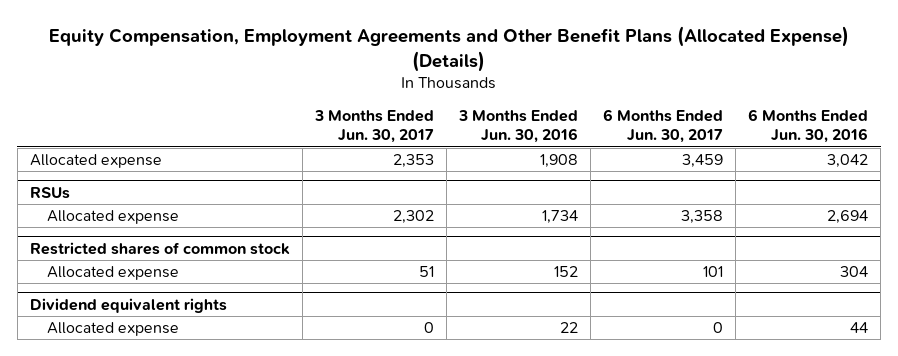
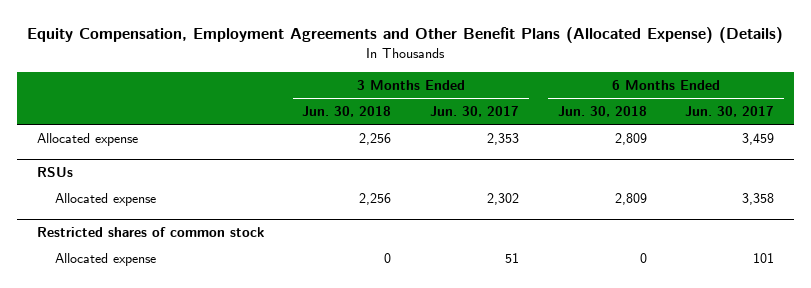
[457,110,578,144] 3 Months Ended Jun. 30, 2016 -> none
[748,109,869,144] 6 Months Ended Jun. 30, 2016 -> none
none -> [302,106,392,118] Jun. 30, 2018
none -> [557,106,647,118] Jun. 30, 2018
[29,297,227,313] Dividend equivalent rights -> none
[47,321,180,336] Allocated expense -> none

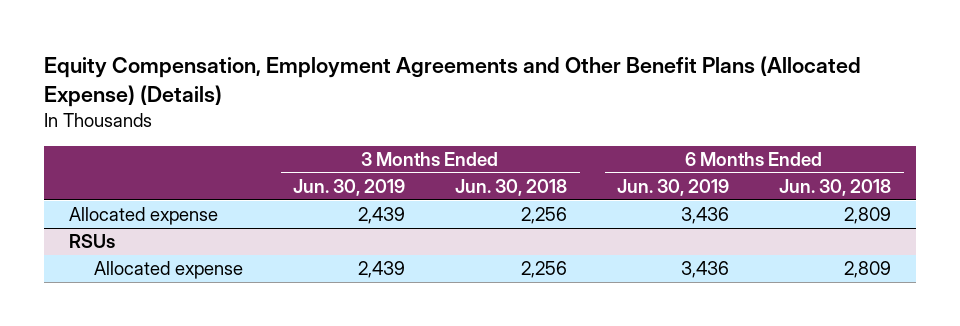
[429,106,519,118] Jun. 30, 2017 -> none
[685,106,775,118] Jun. 30, 2017 -> none
none -> [293,178,406,196] Jun. 30, 2019
none -> [617,178,730,196] Jun. 30, 2019
[36,227,264,238] Restricted shares of common stock -> none
[55,252,157,266] Allocated expense -> none

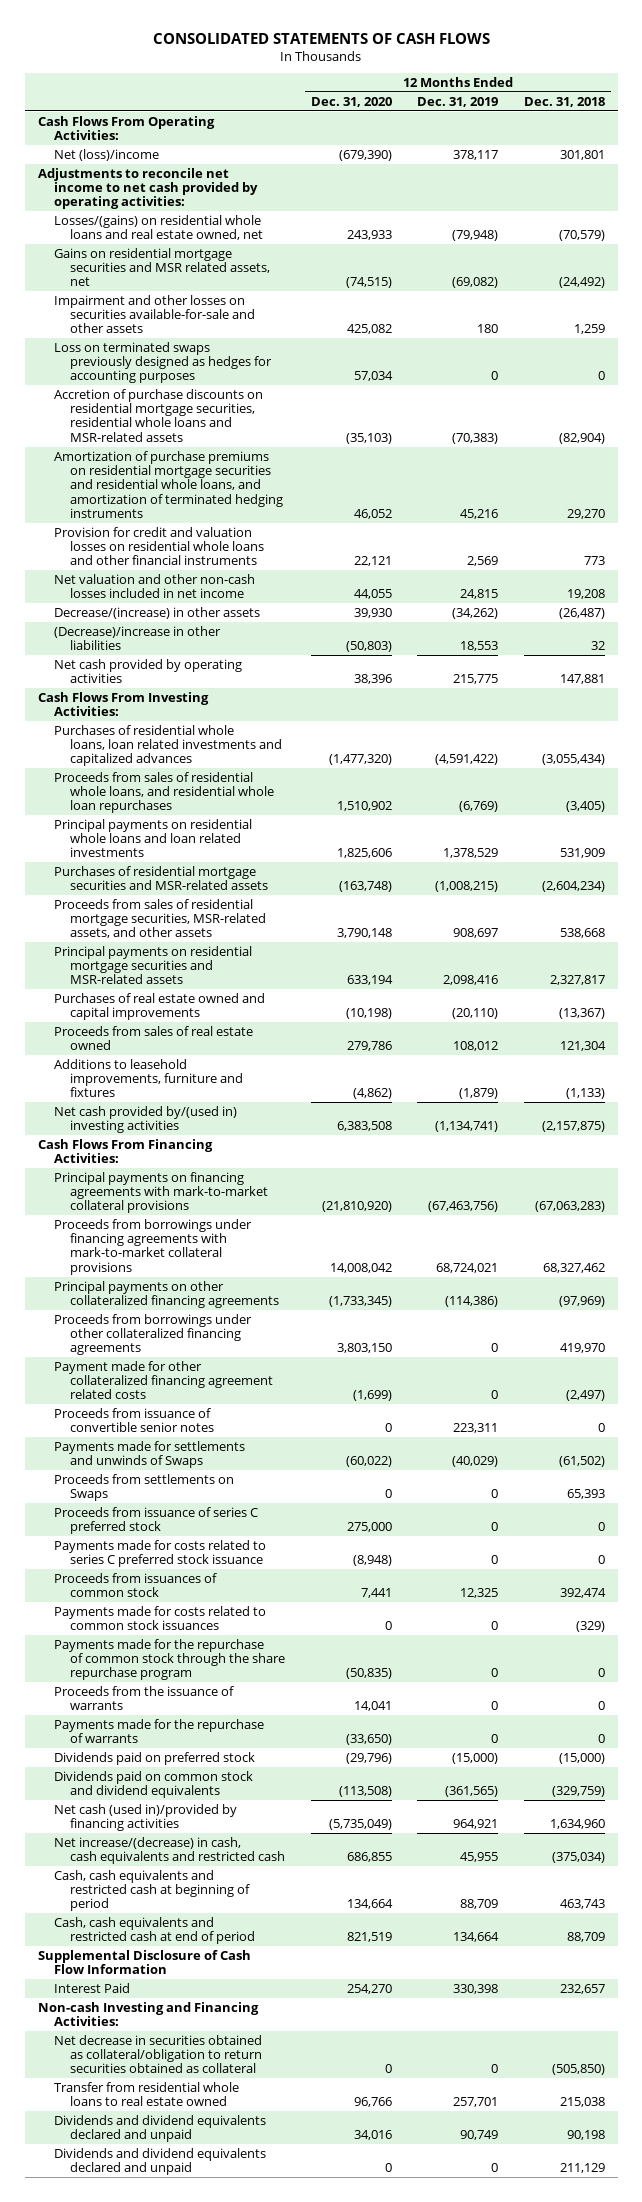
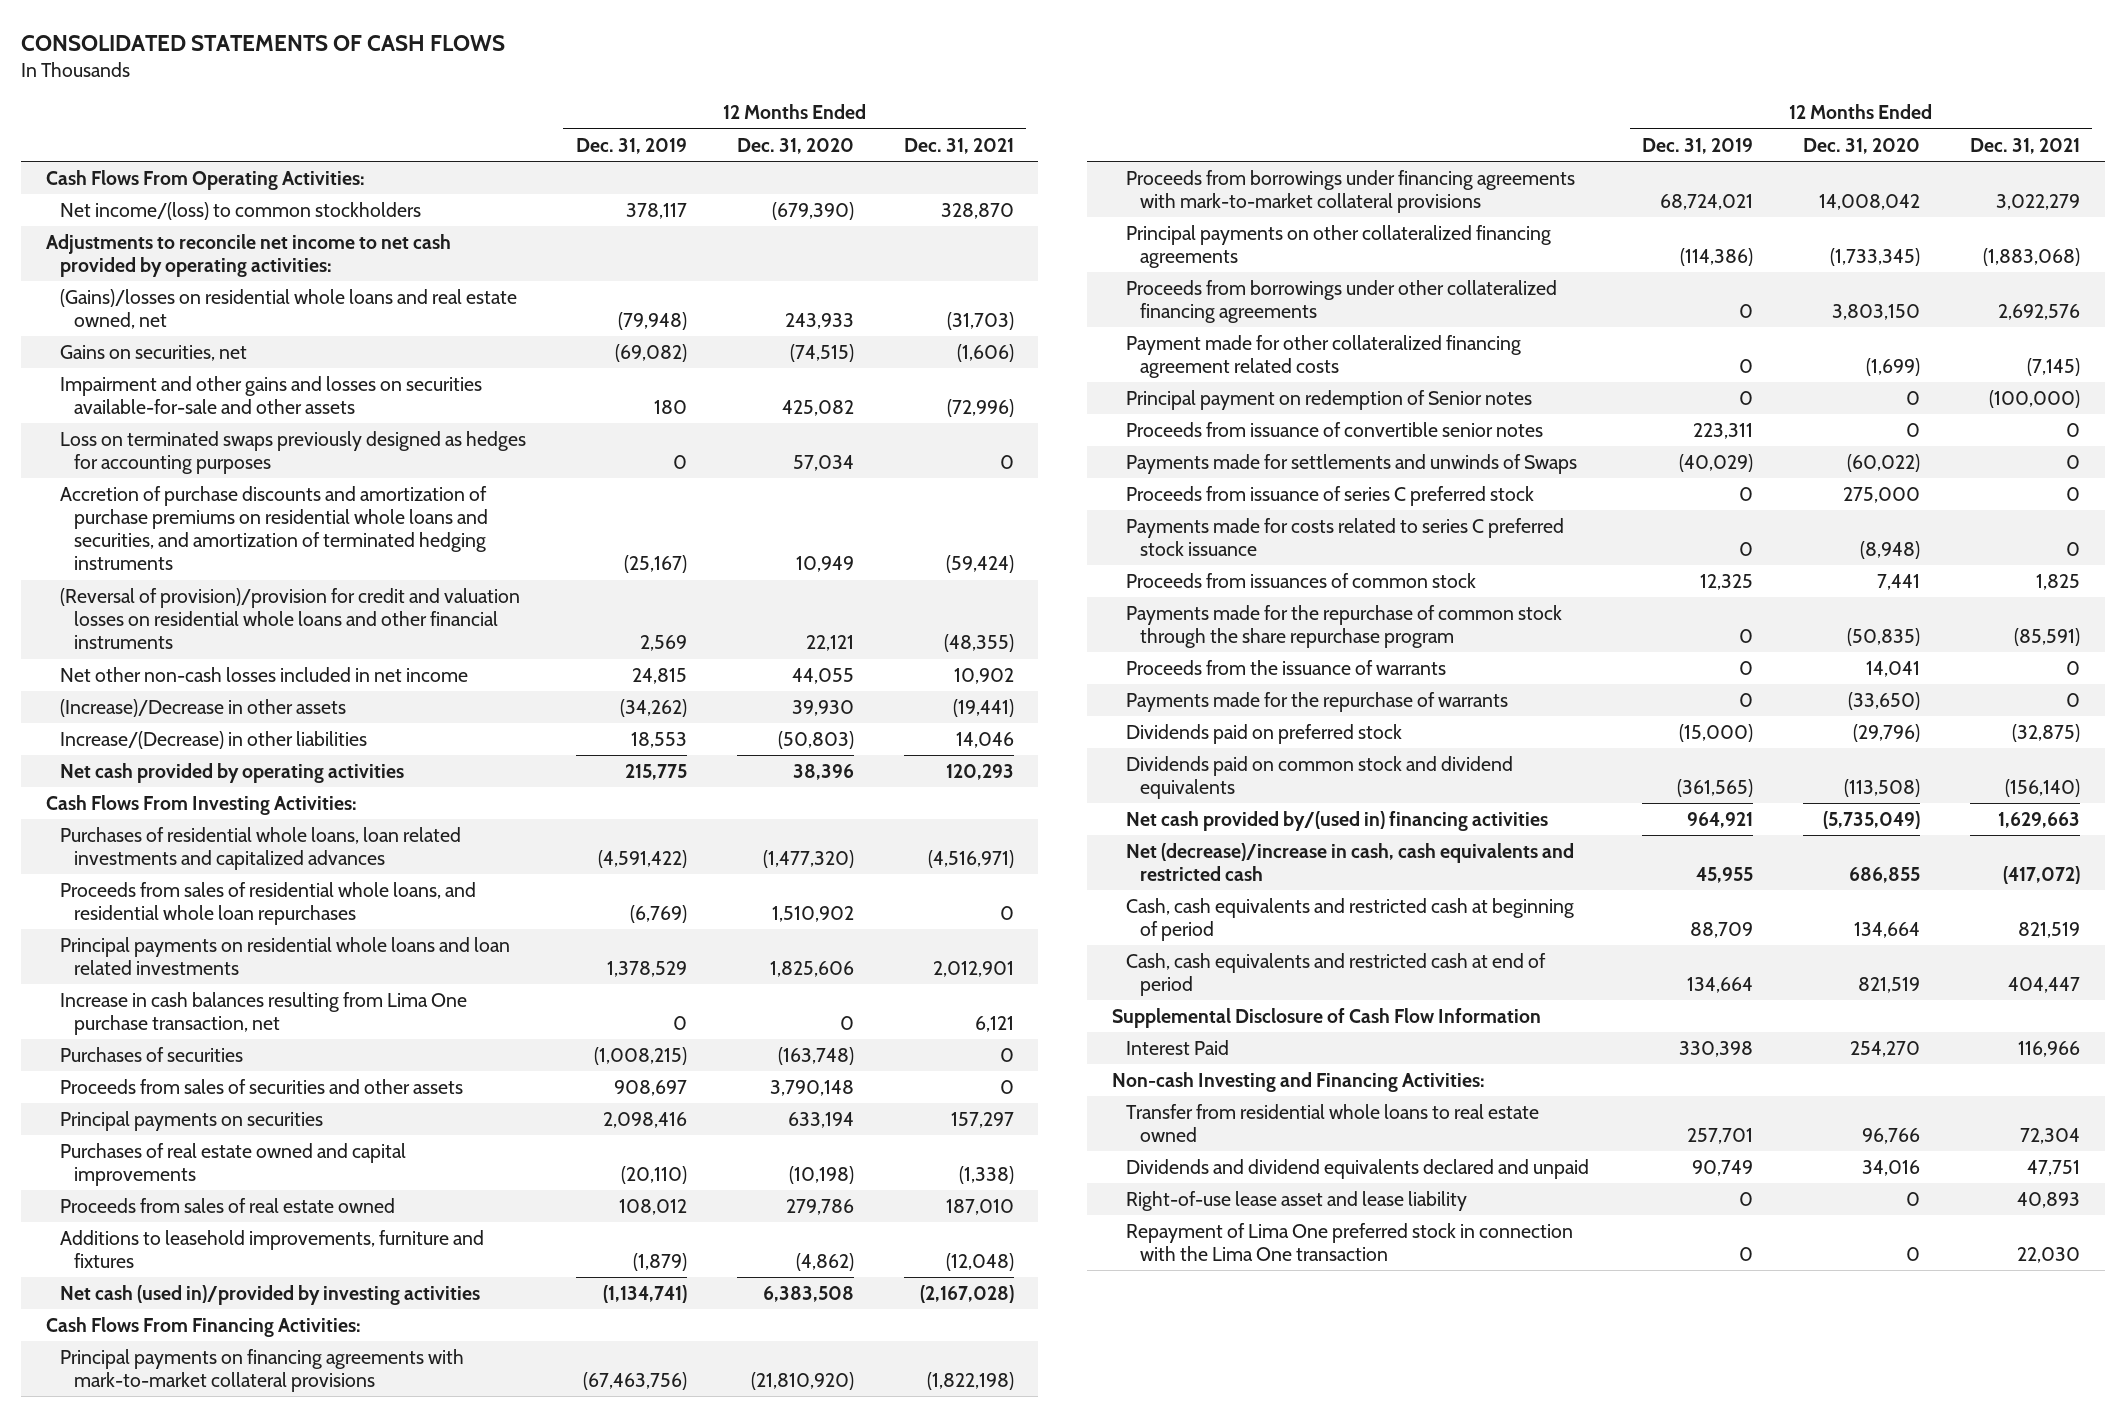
[523,96,605,107] Dec. 31, 2018 -> none
none -> [903,137,1014,154] Dec. 31, 2021
[53,148,159,161] Net (loss)/income -> [59,201,421,220] Net income/(loss) to common stockholders
[53,214,264,241] Losses/(gains) on residential whole loans and real estate owned, net -> [59,288,517,330] (Gains)/losses on residential whole loans and real estate owned, net
[53,247,271,287] Gains on residential mortgage securities and MSR related assets, net -> [59,344,247,361] Gains on securities, net
[53,294,256,334] Impairment and other losses on securities available-for-sale and other assets -> [59,375,482,415] Impairment and other gains and losses on securities available-for-sale and other assets
[53,388,263,442] Accretion of purchase discounts on residential mortgage securities, residential whole loans and MSR-related assets -> none
[53,450,284,519] Amortization of purchase premiums on residential mortgage securities and residential whole loans, and amortization of terminated hedging instruments -> [59,485,489,571] Accretion of purchase discounts and amortization of purchase premiums on residential whole loans and securities, and amortization of terminated hedging instruments
[353,509,392,520] 46,052 -> [795,556,854,573] 10,949
[460,509,499,520] 45,216 -> [623,555,687,574] (25,167)
[53,526,265,566] Provision for credit and valuation losses on residential whole loans and other financial instruments -> [59,587,520,650] (Reversal of provision)/provision for credit and valuation losses on residential whole loans and other financial instruments
[53,573,255,599] Net valuation and other non-cash losses included in net income -> [59,666,468,682] Net other non-cash losses included in net income
[53,606,260,619] Decrease/(increase) in other assets -> [59,698,346,717] (Increase)/Decrease in other assets
[53,625,221,651] (Decrease)/increase in other liabilities -> [59,730,367,749] Increase/(Decrease) in other liabilities
none -> [59,991,467,1036] Increase in cash balances resulting from Lima One purchase transaction, net
[53,865,269,891] Purchases of residential mortgage securities and MSR-related assets -> [59,1046,243,1062] Purchases of securities
[53,898,267,939] Proceeds from sales of residential mortgage securities, MSR-related assets, and other assets -> [59,1078,463,1094] Proceeds from sales of securities and other assets
[53,945,252,985] Principal payments on residential mortgage securities and MSR-related assets -> [59,1110,323,1131] Principal payments on securities
[53,1105,237,1134] Net cash provided by/(used in) investing activities -> [59,1284,480,1305] Net cash (used in)/provided by investing activities
none -> [1126,389,1533,410] Principal payment on redemption of Senior notes
[53,1473,234,1502] Proceeds from settlements on Swaps -> none
[53,1605,266,1631] Payments made for costs related to common stock issuances -> none
[53,1803,237,1832] Net cash (used in)/provided by financing activities -> [1126,810,1549,831] Net cash provided by/(used in) financing activities
[53,1836,286,1865] Net increase/(decrease) in cash, cash equivalents and restricted cash -> [1126,842,1575,882] Net (decrease)/increase in cash, cash equivalents and restricted cash
[53,2034,263,2074] Net decrease in securities obtained as collateral/obligation to return securities obtained as collateral -> none
[53,2147,266,2176] Dividends and dividend equivalents declared and unpaid -> none
none -> [1126,1190,1468,1211] Right-of-use lease asset and lease liability
none -> [1126,1222,1574,1262] Repayment of Lima One preferred stock in connection with the Lima One transaction

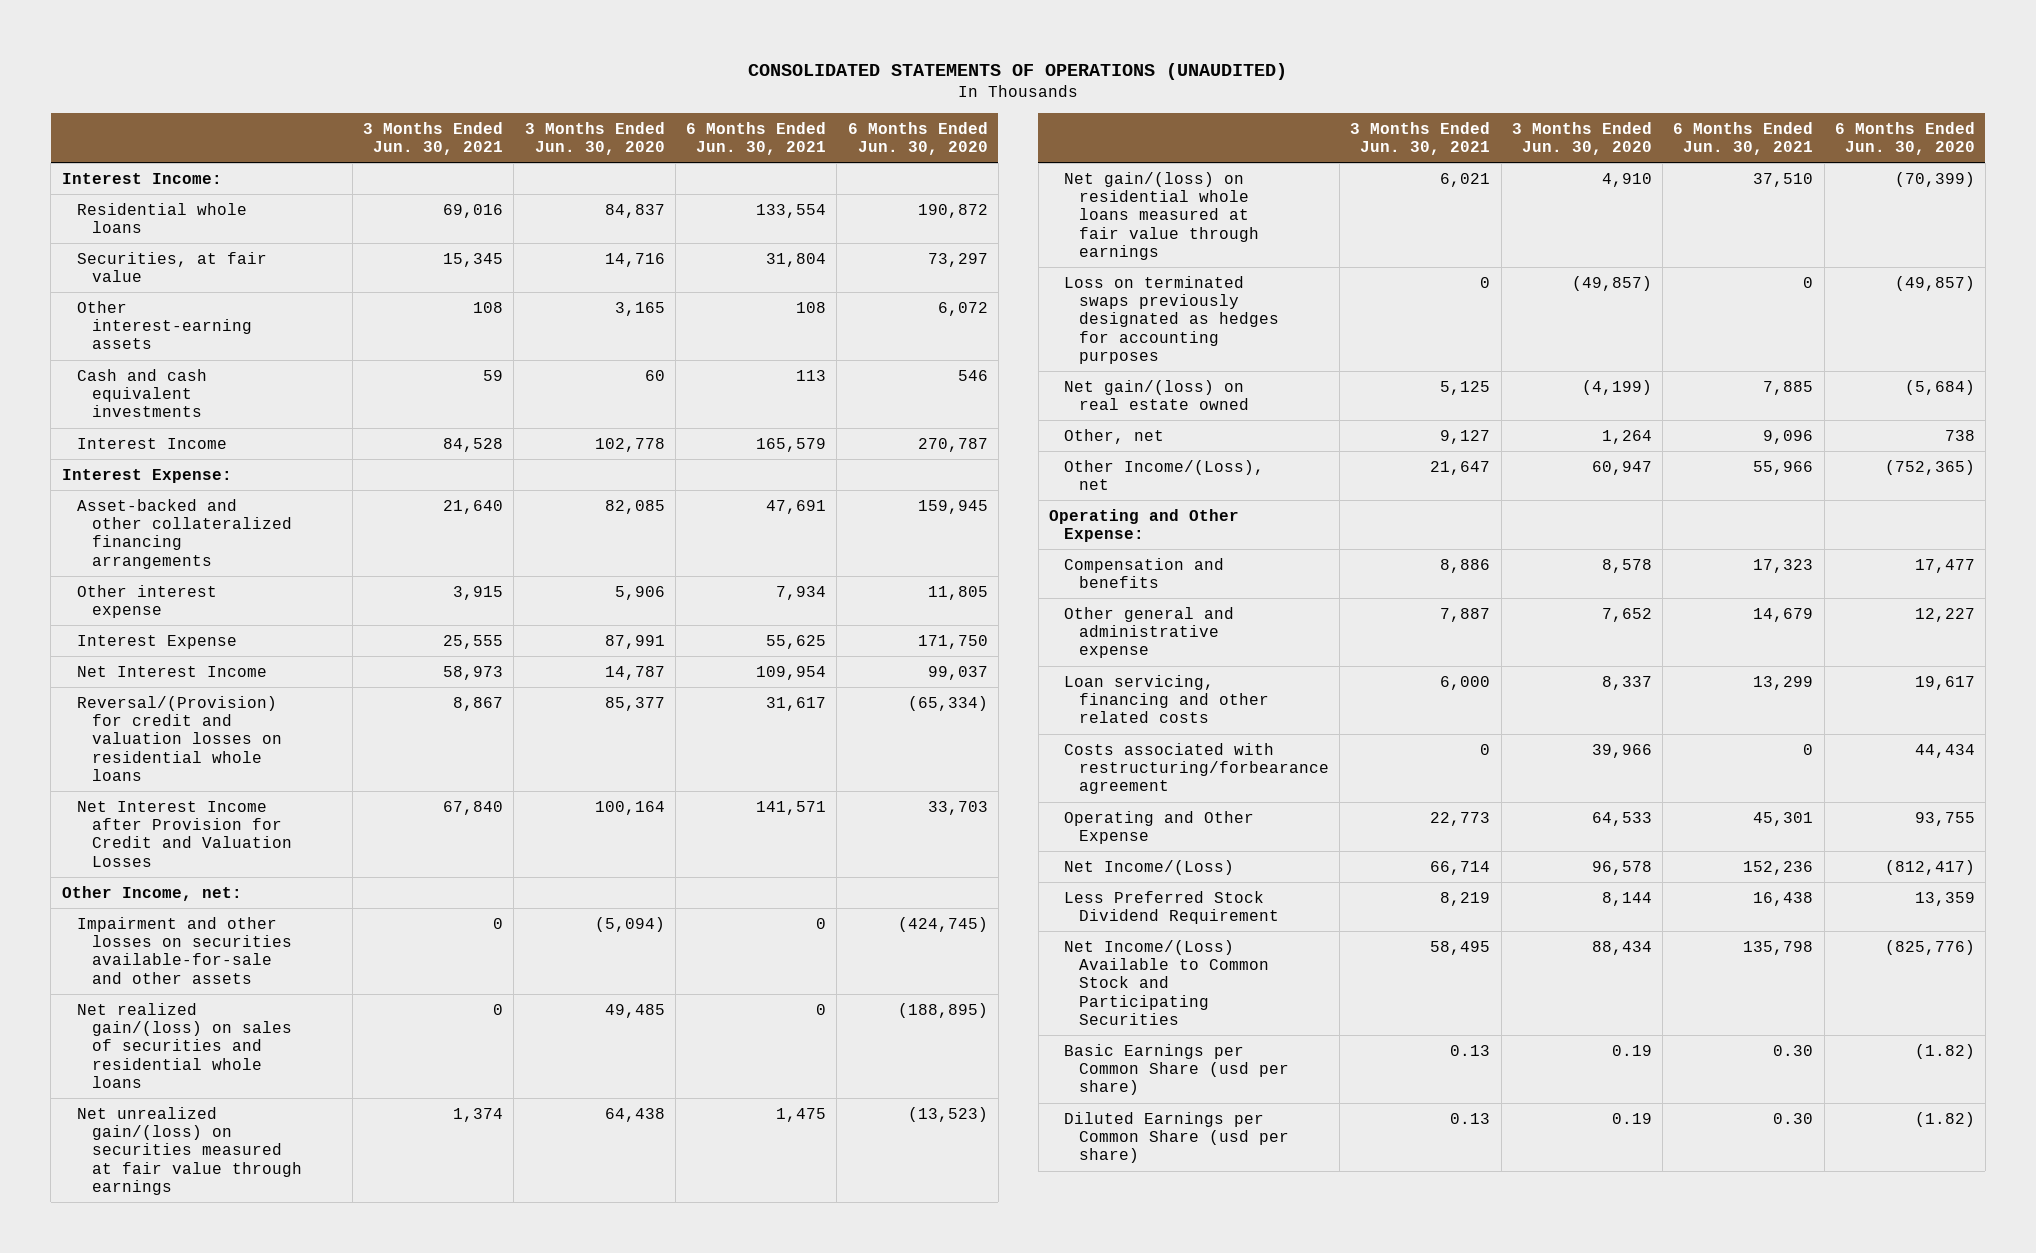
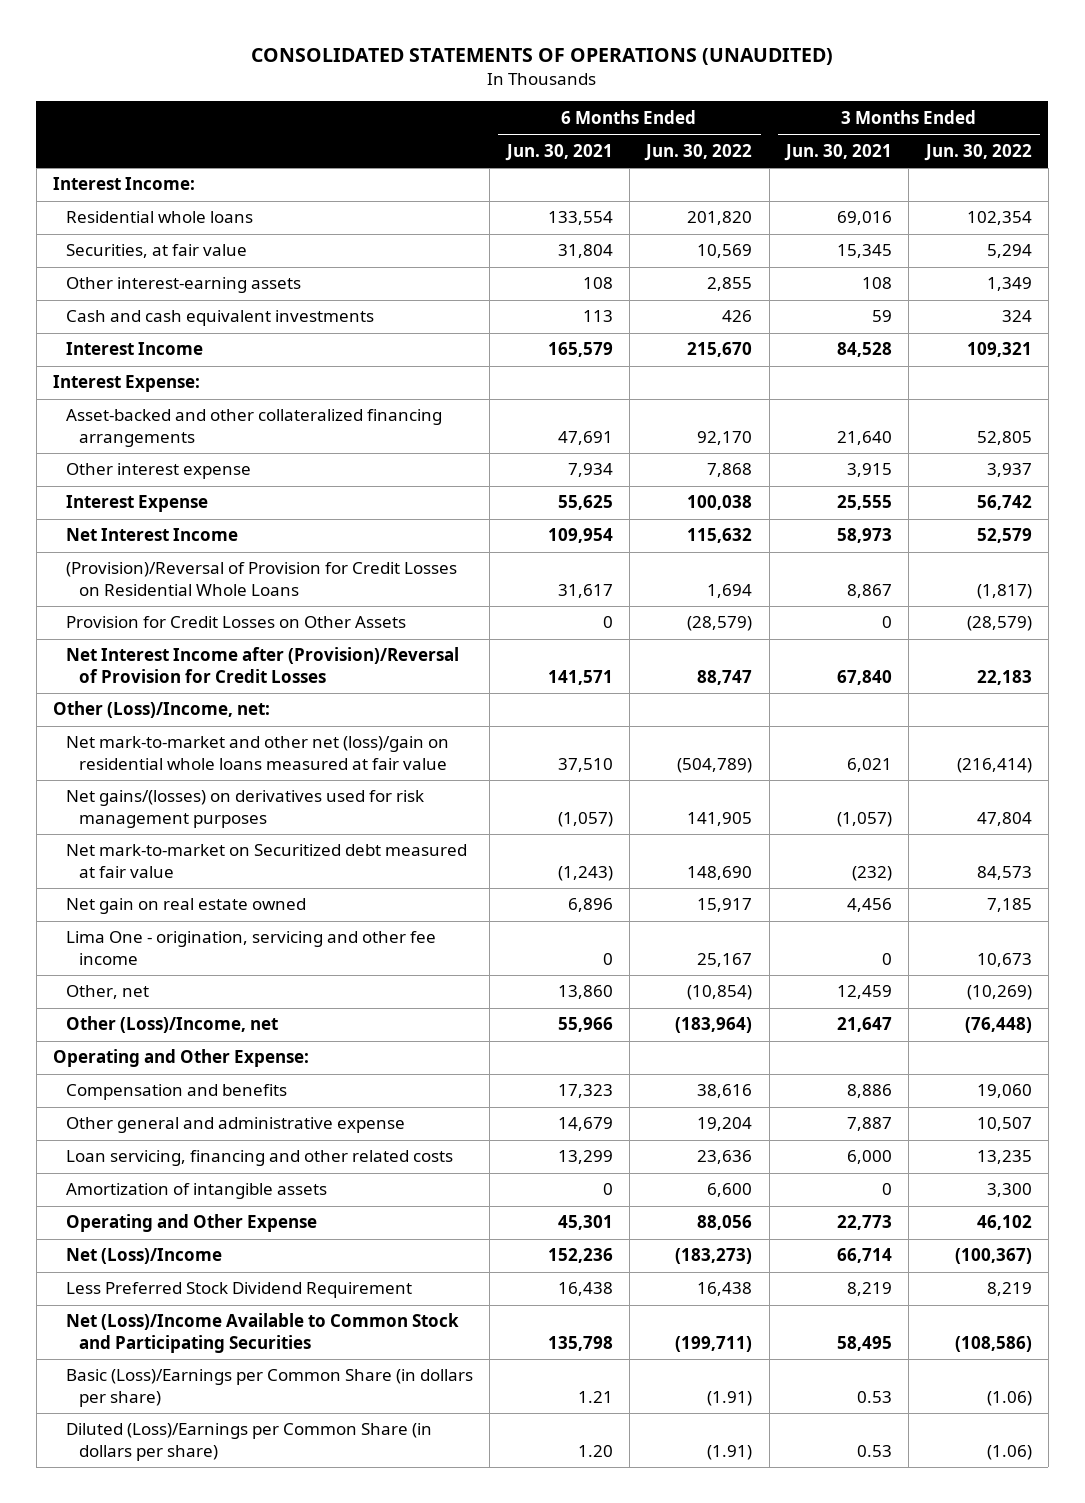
[524,121,665,156] 3 Months Ended Jun. 30, 2020 -> none
[847,121,988,156] 6 Months Ended Jun. 30, 2020 -> none
none -> [644,143,753,161] Jun. 30, 2022
none -> [923,143,1032,161] Jun. 30, 2022
[76,916,292,984] Impairment and other losses on securities available-for-sale and other assets -> none
[76,1002,292,1089] Net realized gain/(loss) on sales of securities and residential whole loans -> none
[76,1106,302,1196] Net unrealized gain/(loss) on securities measured at fair value through earnings -> none
[1063,275,1280,365] Loss on terminated swaps previously designated as hedges for accounting purposes -> none
[76,695,282,782] Reversal/(Provision) for credit and valuation losses on residential whole loans -> [65,562,457,597] (Provision)/Reversal of Provision for Credit Losses on Residential Whole Loans
none -> [65,616,406,629] Provision for Credit Losses on Other Assets
[76,800,292,867] Net Interest Income after Provision for Credit and Valuation Losses -> [65,647,459,684] Net Interest Income after (Provision)/Reversal of Provision for Credit Losses
[61,885,242,901] Other Income, net: -> [52,701,270,719] Other (Loss)/Income, net:
[1063,171,1260,261] Net gain/(loss) on residential whole loans measured at fair value through earnings -> [65,736,449,771] Net mark-to-market and other net (loss)/gain on residential whole loans measured at fair value
none -> [65,790,424,829] Net gains/(losses) on derivatives used for risk management purposes
none -> [65,844,467,879] Net mark-to-market on Securitized debt measured at fair value
[1063,379,1250,411] Net gain/(loss) on real estate owned -> [65,898,306,915] Net gain on real estate owned
[1440,380,1491,395] 5,125 -> [846,898,892,913] 4,456
[1763,380,1814,395] 7,885 -> [567,898,613,913] 6,896
none -> [65,931,436,966] Lima One - origination, servicing and other fee income
[1440,429,1491,444] 9,127 -> [836,985,892,1000] 12,459
[1763,429,1814,444] 9,096 -> [557,985,613,1000] 13,860
[1063,459,1264,491] Other Income/(Loss), net -> [65,1016,278,1034] Other (Loss)/Income, net
[1063,742,1330,795] Costs associated with restructuring/forbearance agreement -> none
none -> [65,1183,327,1200] Amortization of intangible assets
[1063,859,1234,875] Net Income/(Loss) -> [65,1248,222,1265] Net (Loss)/Income
[1063,939,1270,1026] Net Income/(Loss) Available to Common Stock and Participating Securities -> [65,1313,459,1354] Net (Loss)/Income Available to Common Stock and Participating Securities
[1063,1043,1290,1096] Basic Earnings per Common Share (usd per share) -> [65,1369,473,1408] Basic (Loss)/Earnings per Common Share (in dollars per share)
[1450,1044,1491,1056] 0.13 -> [856,1391,892,1404] 0.53
[1773,1044,1814,1056] 0.30 -> [577,1391,613,1404] 1.21
[1063,1111,1290,1164] Diluted Earnings per Common Share (usd per share) -> [65,1423,432,1462] Diluted (Loss)/Earnings per Common Share (in dollars per share)
[1450,1112,1491,1124] 0.13 -> [856,1445,892,1458] 0.53
[1773,1112,1814,1124] 0.30 -> [577,1445,613,1458] 1.20

